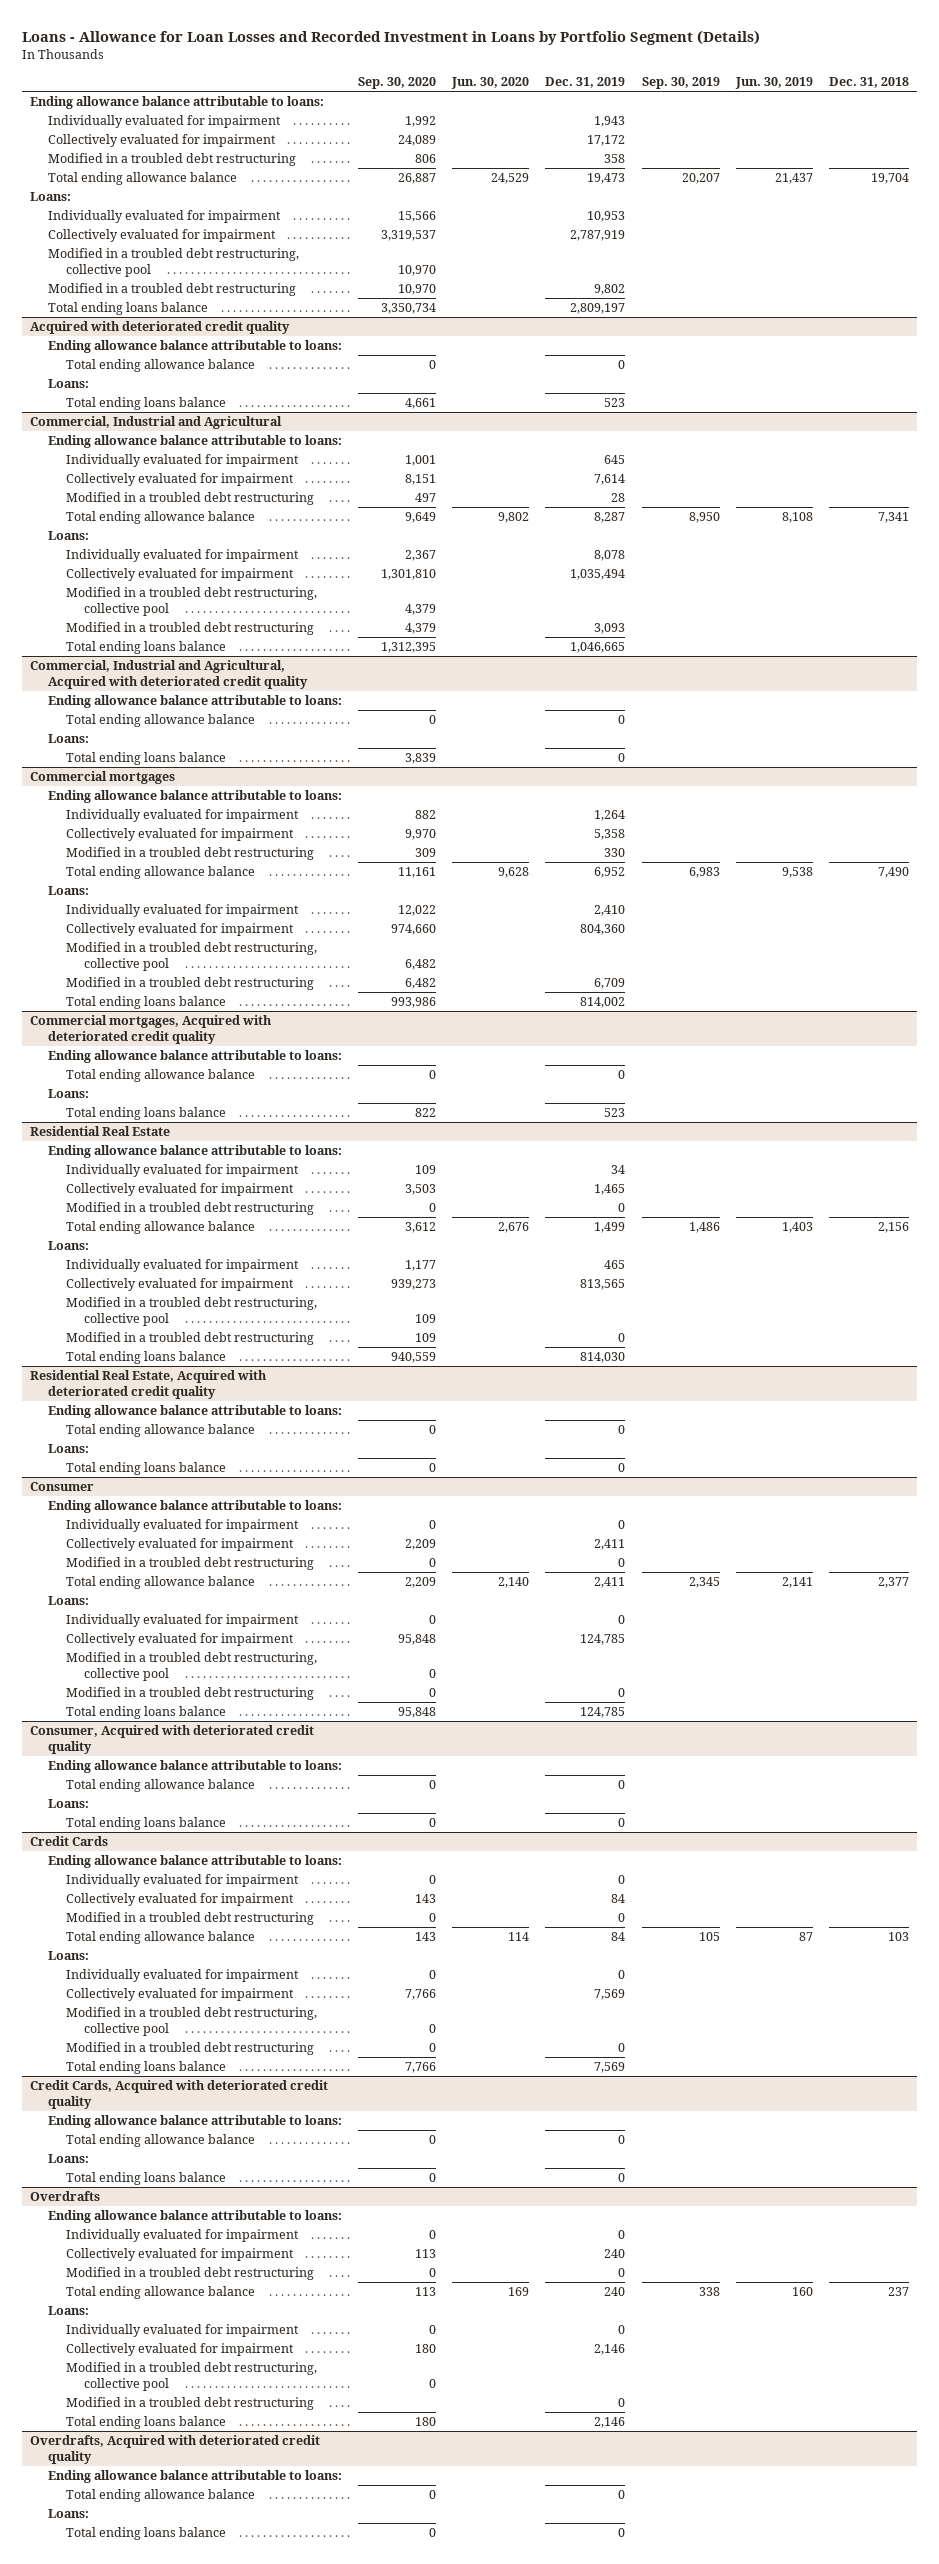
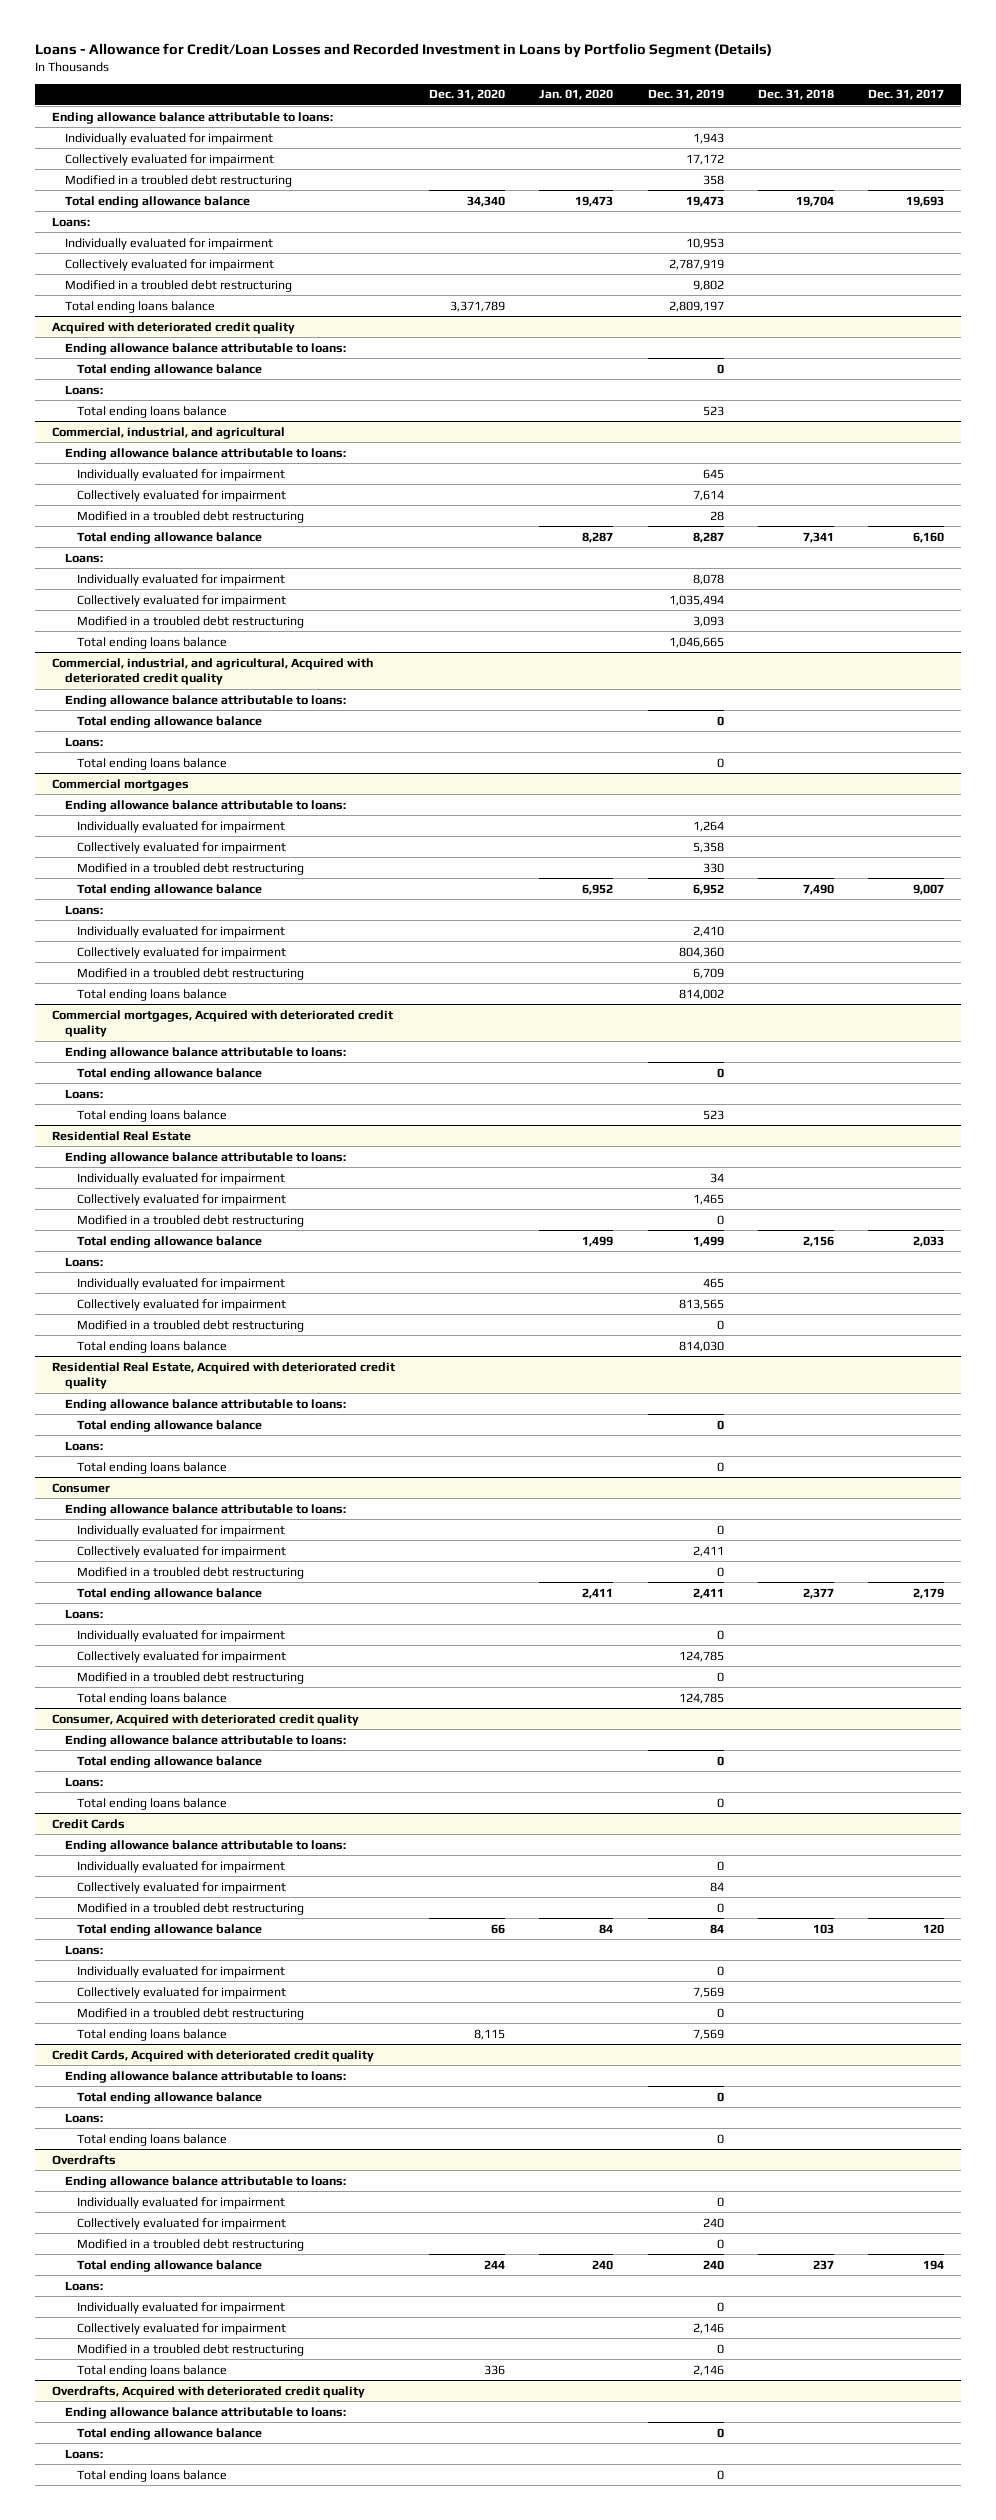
[22,30,761,46] Loans - Allowance for Loan Losses and Recorded Investment in Loans by Portfolio Segment (Details) -> [34,43,772,59] Loans - Allowance for Credit/Loan Losses and Recorded Investment in Loans by Portfolio Segment (Details)
[358,77,437,90] Sep. 30, 2020 -> none
[451,77,530,90] Jun. 30, 2020 -> none
[641,77,720,90] Sep. 30, 2019 -> none
[734,77,813,90] Jun. 30, 2019 -> none
none -> [429,89,506,101] Dec. 31, 2020
none -> [539,89,614,101] Jan. 01, 2020
none -> [867,89,944,101] Dec. 31, 2017
[48,248,300,277] Modified in a troubled debt restructuring, collective pool -> none
[30,416,283,430] Commercial, Industrial and Agricultural -> [52,426,286,439] Commercial, industrial, and agricultural
[65,587,317,616] Modified in a troubled debt restructuring, collective pool -> none
[30,660,309,689] Commercial, Industrial and Agricultural, Acquired with deteriorated credit quality -> [52,657,374,686] Commercial, industrial, and agricultural, Acquired with deteriorated credit quality
[65,942,317,971] Modified in a troubled debt restructuring, collective pool -> none
[65,1297,317,1326] Modified in a troubled debt restructuring, collective pool -> none
[65,1652,317,1681] Modified in a troubled debt restructuring, collective pool -> none
[65,2007,317,2036] Modified in a troubled debt restructuring, collective pool -> none
[65,2362,317,2391] Modified in a troubled debt restructuring, collective pool -> none

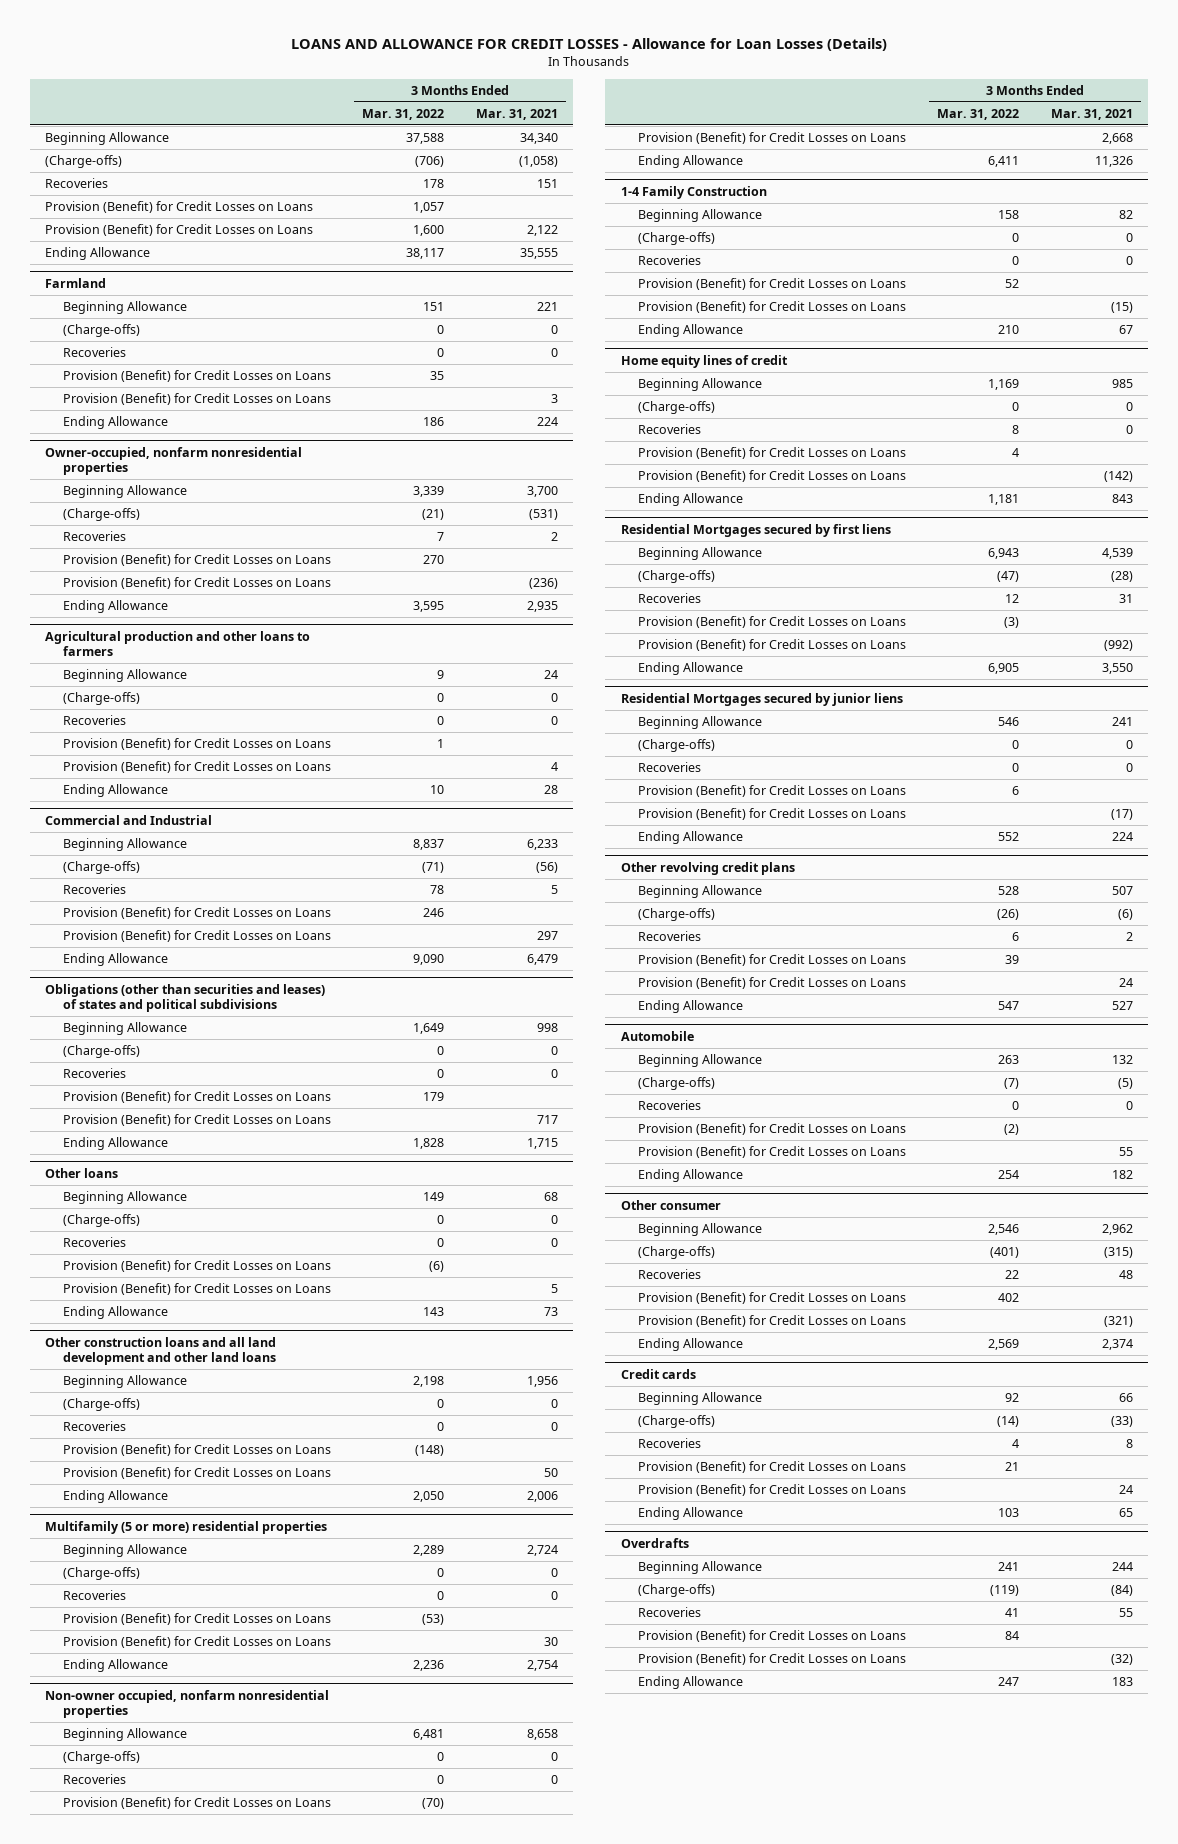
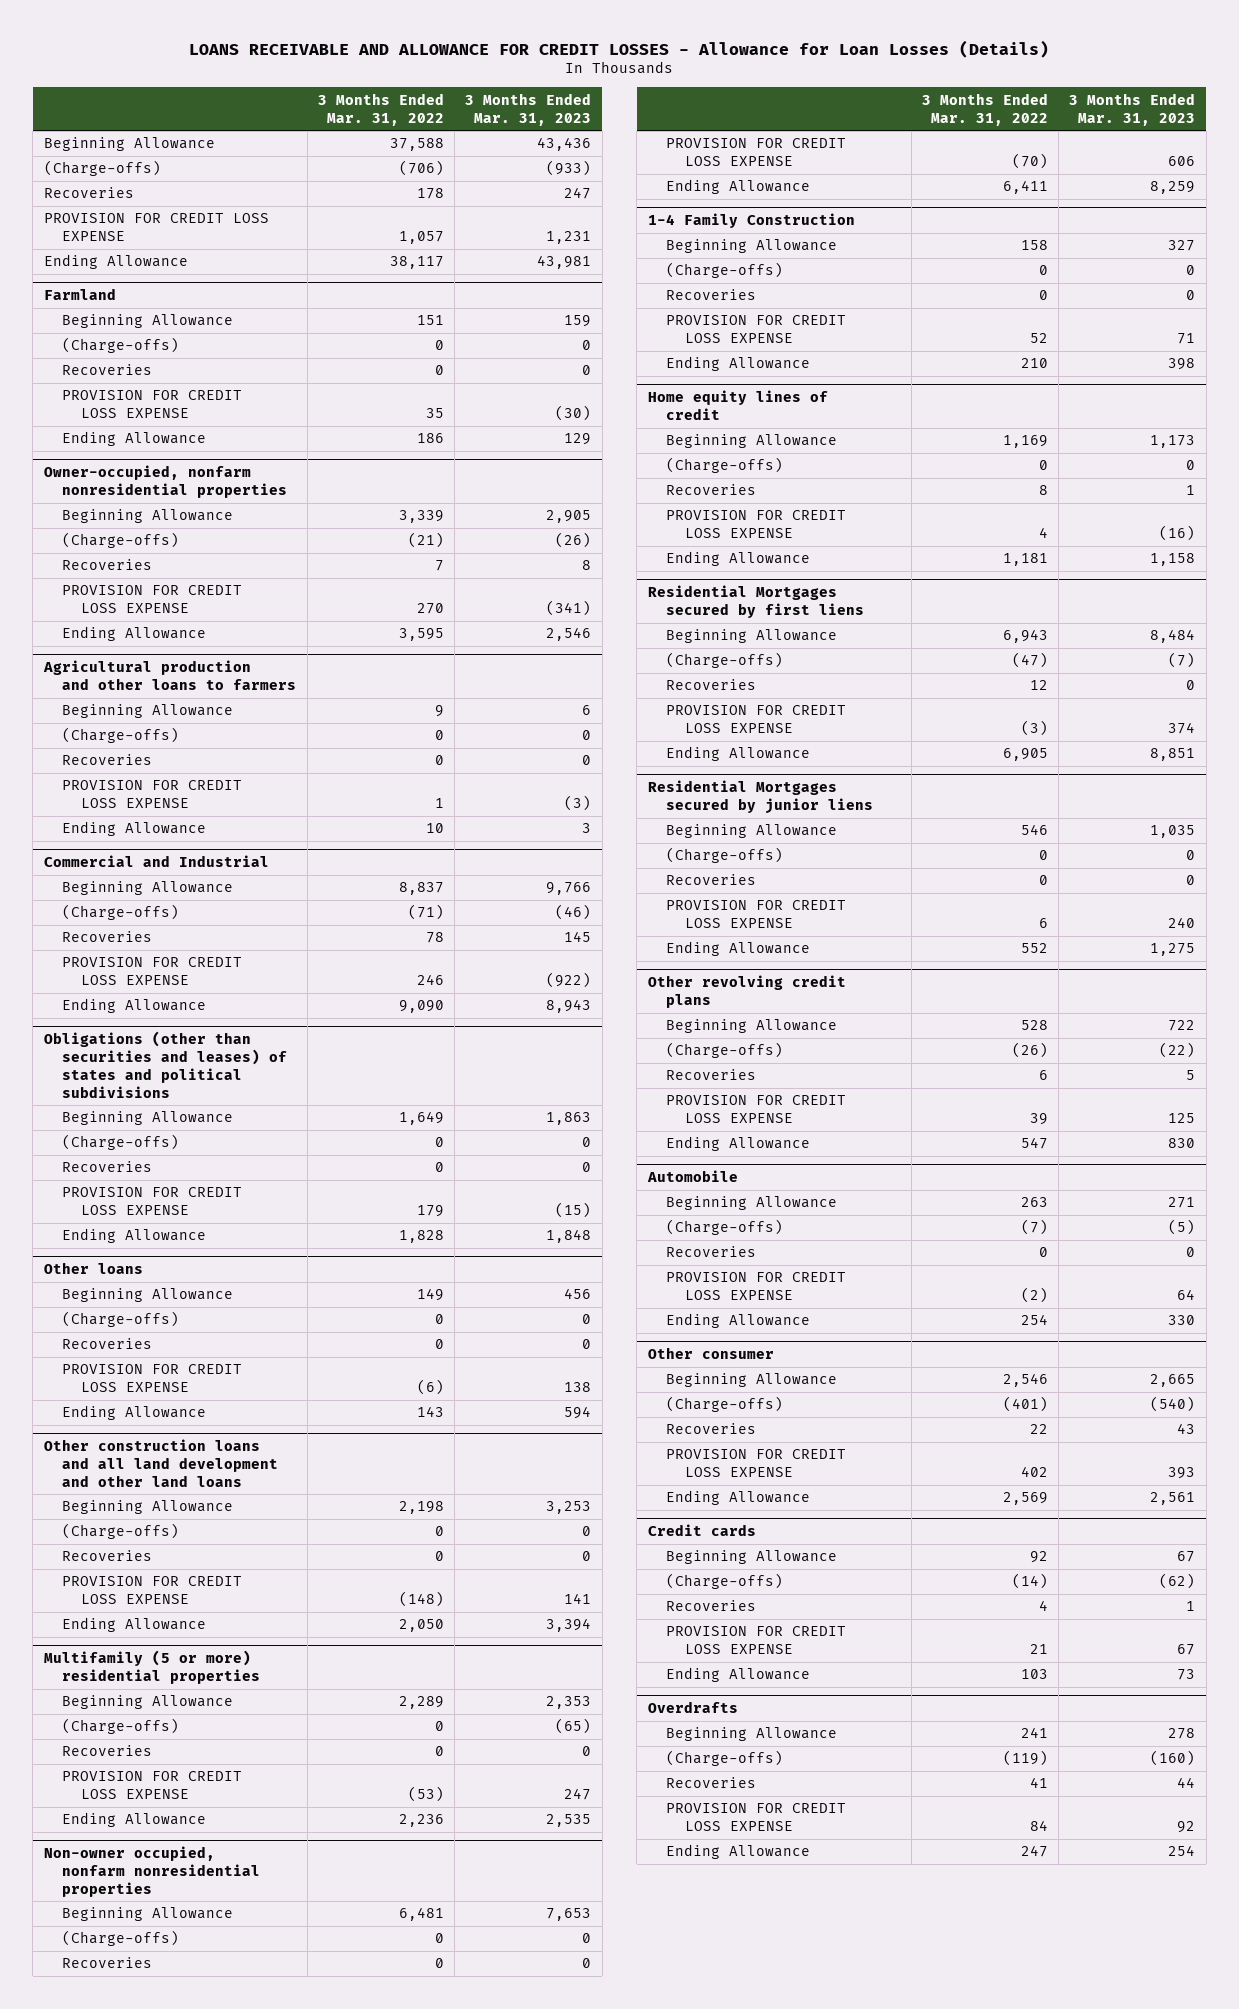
[291,38,888,52] LOANS AND ALLOWANCE FOR CREDIT LOSSES - Allowance for Loan Losses (Details) -> [189,39,1050,58] LOANS RECEIVABLE AND ALLOWANCE FOR CREDIT LOSSES - Allowance for Loan Losses (Details)
[475,108,558,120] Mar. 31, 2021 -> none
none -> [465,92,592,126] 3 Months Ended Mar. 31, 2023
[45,223,314,236] Provision (Benefit) for Credit Losses on Loans -> none
[45,200,314,213] Provision (Benefit) for Credit Losses on Loans -> [43,213,269,242] PROVISION FOR CREDIT LOSS EXPENSE
[62,392,331,405] Provision (Benefit) for Credit Losses on Loans -> none
[62,369,331,382] Provision (Benefit) for Credit Losses on Loans -> [62,390,243,419] PROVISION FOR CREDIT LOSS EXPENSE
[62,576,331,589] Provision (Benefit) for Credit Losses on Loans -> none
[62,553,331,566] Provision (Benefit) for Credit Losses on Loans -> [62,585,243,614] PROVISION FOR CREDIT LOSS EXPENSE
[62,760,331,773] Provision (Benefit) for Credit Losses on Loans -> none
[62,737,331,750] Provision (Benefit) for Credit Losses on Loans -> [62,780,243,809] PROVISION FOR CREDIT LOSS EXPENSE
[62,929,331,942] Provision (Benefit) for Credit Losses on Loans -> none
[62,906,331,919] Provision (Benefit) for Credit Losses on Loans -> [62,957,243,986] PROVISION FOR CREDIT LOSS EXPENSE
[62,1113,331,1126] Provision (Benefit) for Credit Losses on Loans -> none
[62,1090,331,1103] Provision (Benefit) for Credit Losses on Loans -> [62,1187,243,1216] PROVISION FOR CREDIT LOSS EXPENSE
[62,1282,331,1295] Provision (Benefit) for Credit Losses on Loans -> none
[62,1259,331,1272] Provision (Benefit) for Credit Losses on Loans -> [62,1364,243,1393] PROVISION FOR CREDIT LOSS EXPENSE
[62,1466,331,1479] Provision (Benefit) for Credit Losses on Loans -> none
[62,1443,331,1456] Provision (Benefit) for Credit Losses on Loans -> [62,1576,243,1605] PROVISION FOR CREDIT LOSS EXPENSE
[62,1635,331,1648] Provision (Benefit) for Credit Losses on Loans -> none
[62,1612,331,1625] Provision (Benefit) for Credit Losses on Loans -> [62,1771,243,1800] PROVISION FOR CREDIT LOSS EXPENSE
[637,131,906,144] Provision (Benefit) for Credit Losses on Loans -> none
[62,1796,331,1809] Provision (Benefit) for Credit Losses on Loans -> [666,138,847,167] PROVISION FOR CREDIT LOSS EXPENSE
[637,300,906,313] Provision (Benefit) for Credit Losses on Loans -> none
[637,277,906,290] Provision (Benefit) for Credit Losses on Loans -> [666,315,847,344] PROVISION FOR CREDIT LOSS EXPENSE
[637,469,906,482] Provision (Benefit) for Credit Losses on Loans -> none
[637,446,906,459] Provision (Benefit) for Credit Losses on Loans -> [666,510,847,539] PROVISION FOR CREDIT LOSS EXPENSE
[637,638,906,651] Provision (Benefit) for Credit Losses on Loans -> none
[637,615,906,628] Provision (Benefit) for Credit Losses on Loans -> [666,705,847,734] PROVISION FOR CREDIT LOSS EXPENSE
[637,807,906,820] Provision (Benefit) for Credit Losses on Loans -> none
[637,784,906,797] Provision (Benefit) for Credit Losses on Loans -> [666,900,847,929] PROVISION FOR CREDIT LOSS EXPENSE
[637,976,906,989] Provision (Benefit) for Credit Losses on Loans -> none
[637,953,906,966] Provision (Benefit) for Credit Losses on Loans -> [666,1095,847,1124] PROVISION FOR CREDIT LOSS EXPENSE
[637,1145,906,1158] Provision (Benefit) for Credit Losses on Loans -> none
[637,1122,906,1135] Provision (Benefit) for Credit Losses on Loans -> [666,1272,847,1301] PROVISION FOR CREDIT LOSS EXPENSE
[637,1314,906,1327] Provision (Benefit) for Credit Losses on Loans -> none
[637,1291,906,1304] Provision (Benefit) for Credit Losses on Loans -> [666,1449,847,1478] PROVISION FOR CREDIT LOSS EXPENSE
[637,1483,906,1496] Provision (Benefit) for Credit Losses on Loans -> none
[637,1460,906,1473] Provision (Benefit) for Credit Losses on Loans -> [666,1626,847,1655] PROVISION FOR CREDIT LOSS EXPENSE
[637,1652,906,1665] Provision (Benefit) for Credit Losses on Loans -> none
[637,1629,906,1642] Provision (Benefit) for Credit Losses on Loans -> [666,1803,847,1832] PROVISION FOR CREDIT LOSS EXPENSE

